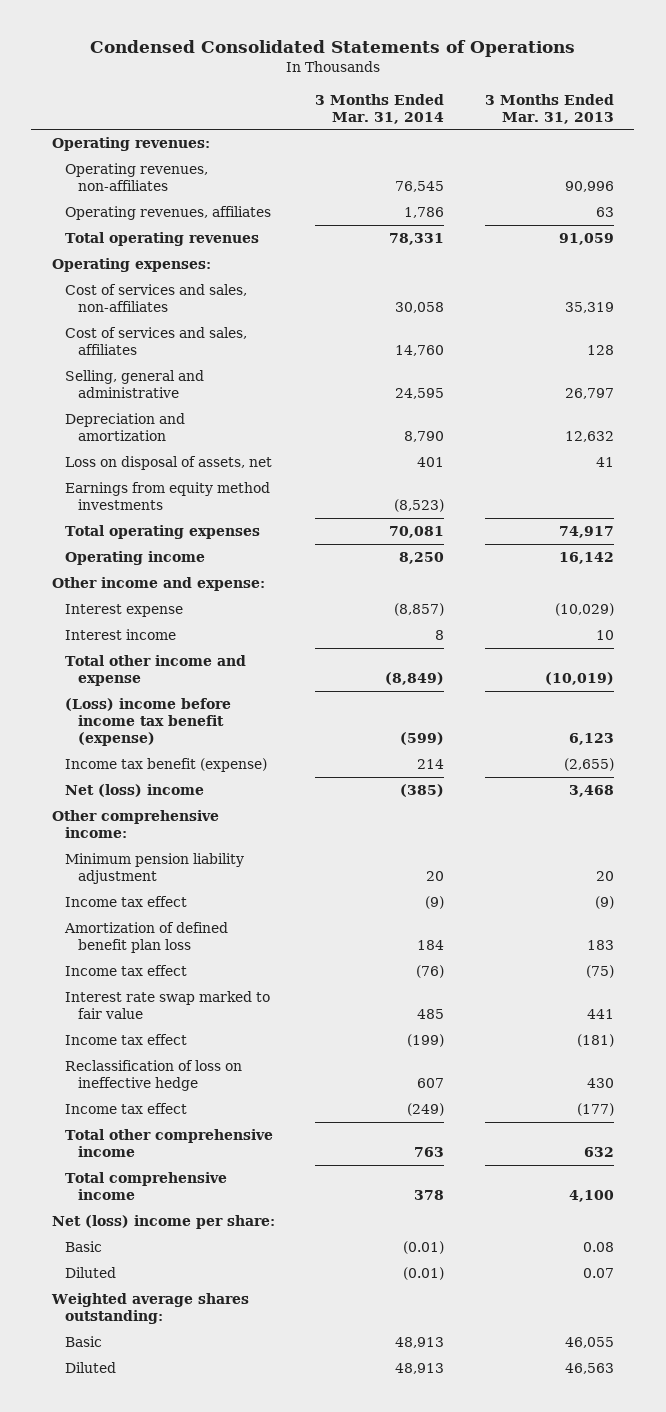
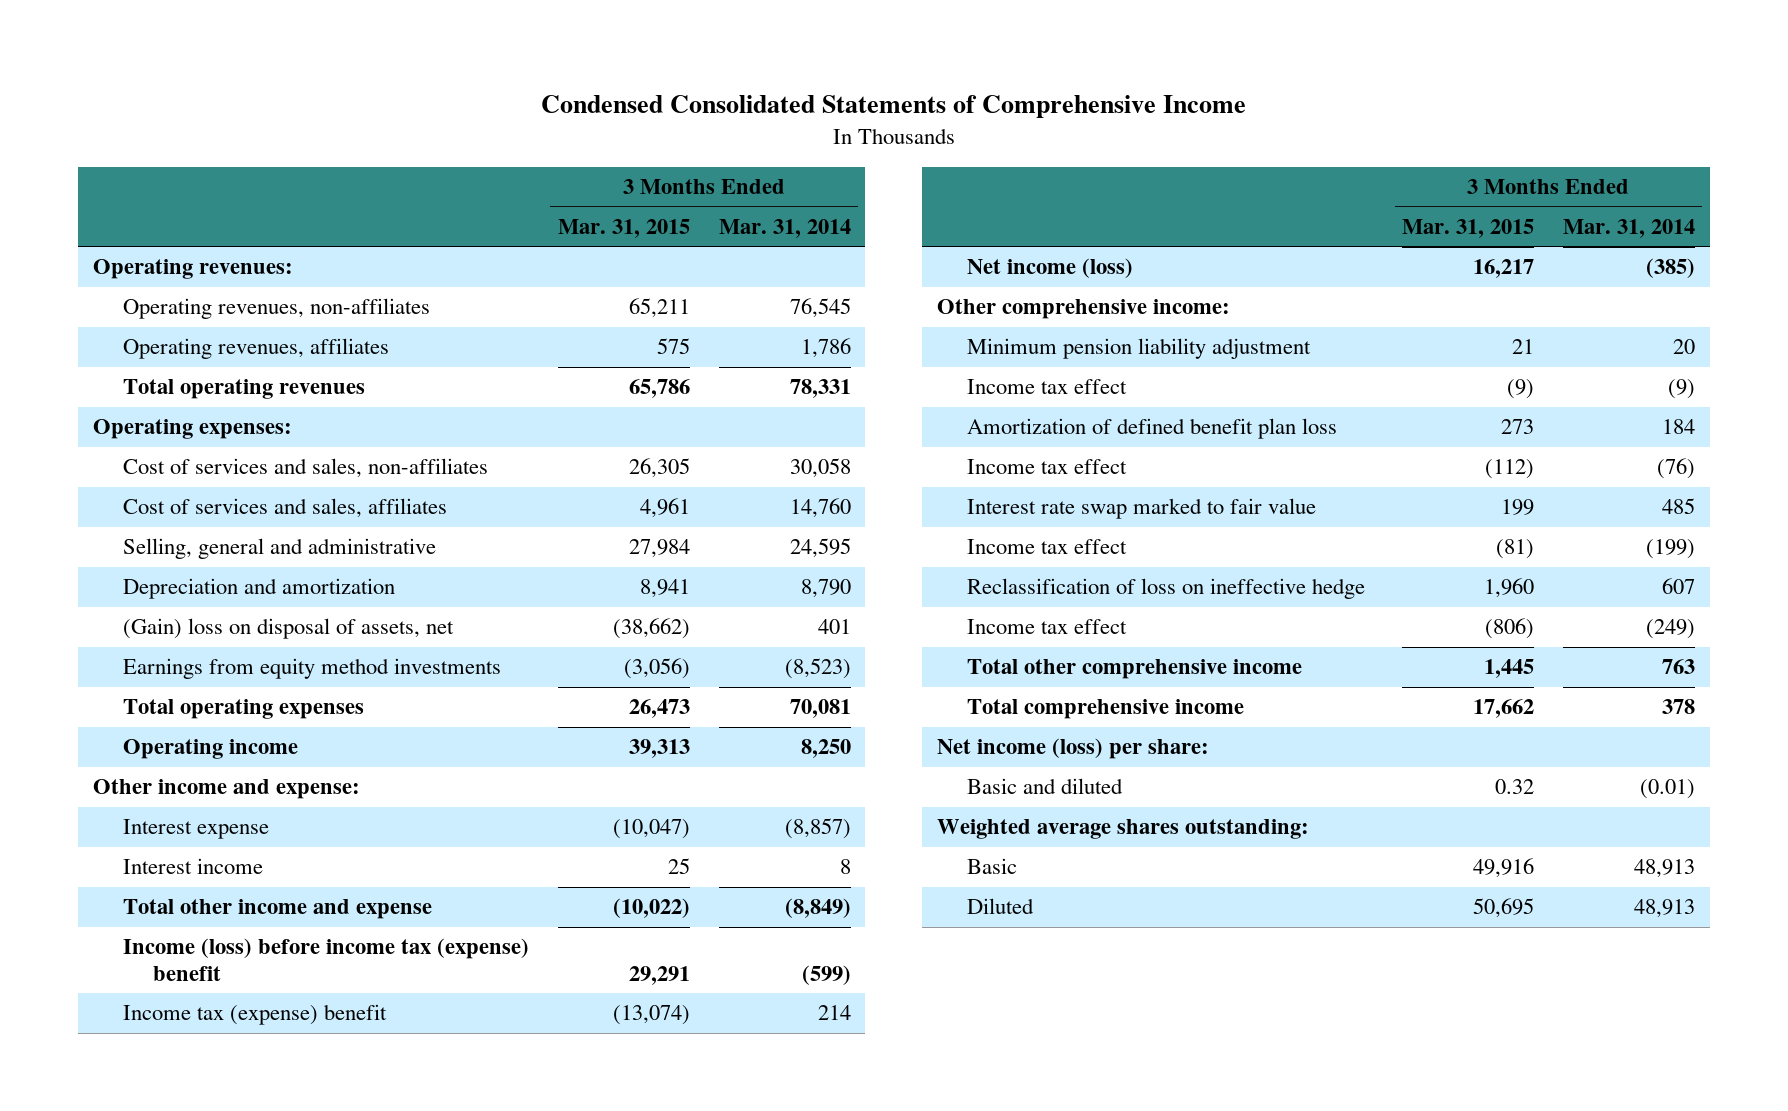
[89,40,575,58] Condensed Consolidated Statements of Operations -> [540,95,1246,119] Condensed Consolidated Statements of Comprehensive Income
[485,93,615,124] 3 Months Ended Mar. 31, 2013 -> none
none -> [557,218,690,238] Mar. 31, 2015
[64,456,272,471] Loss on disposal of assets, net -> [122,618,454,640] (Gain) loss on disposal of assets, net
[64,698,231,747] (Loss) income before income tax benefit (expense) -> [122,938,529,981] Income (loss) before income tax (expense) benefit
[64,758,267,773] Income tax benefit (expense) -> [122,1004,387,1026] Income tax (expense) benefit
[64,784,204,798] Net (loss) income -> [966,258,1133,279] Net income (loss)
[64,1241,102,1253] Basic -> none
[64,1267,116,1279] Diluted -> none
[51,1215,275,1230] Net (loss) income per share: -> [936,738,1209,760] Net income (loss) per share:
none -> [966,778,1123,795] Basic and diluted

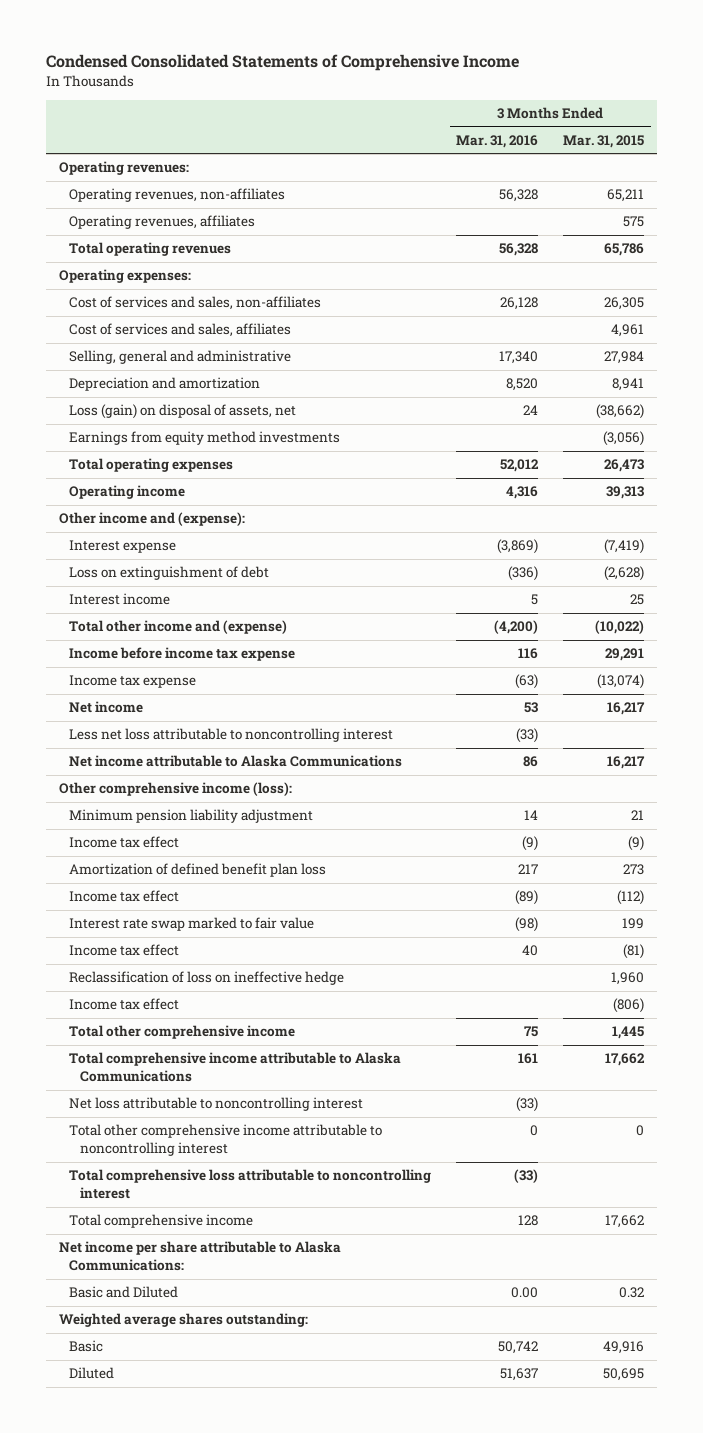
[718,218,851,238] Mar. 31, 2014 -> none
none -> [456,134,539,148] Mar. 31, 2016
[122,618,454,640] (Gain) loss on disposal of assets, net -> [69,404,297,420] Loss (gain) on disposal of assets, net
[92,779,360,800] Other income and expense: -> [58,512,245,527] Other income and (expense):
[612,819,690,840] (10,047) -> [604,539,645,555] (7,419)
none -> [69,566,270,581] Loss on extinguishment of debt
[122,899,432,920] Total other income and expense -> [69,620,288,635] Total other income and (expense)
[122,938,529,981] Income (loss) before income tax (expense) benefit -> [69,647,296,662] Income before income tax expense
[122,1004,387,1026] Income tax (expense) benefit -> [69,675,197,689] Income tax expense
none -> [69,701,144,714] Net income
none -> [69,728,394,743] Less net loss attributable to noncontrolling interest
[966,258,1133,279] Net income (loss) -> [69,755,403,768] Net income attributable to Alaska Communications
[936,299,1230,320] Other comprehensive income: -> [58,782,292,797] Other comprehensive income (loss):
none -> [69,1052,402,1083] Total comprehensive income attributable to Alaska Communications
none -> [69,1097,364,1112] Net loss attributable to noncontrolling interest
none -> [69,1124,383,1157] Total other comprehensive income attributable to noncontrolling interest
none -> [69,1169,432,1200] Total comprehensive loss attributable to noncontrolling interest
[936,738,1209,760] Net income (loss) per share: -> [58,1241,341,1272] Net income per share attributable to Alaska Communications:
[966,778,1123,795] Basic and diluted -> [69,1286,179,1299] Basic and Diluted

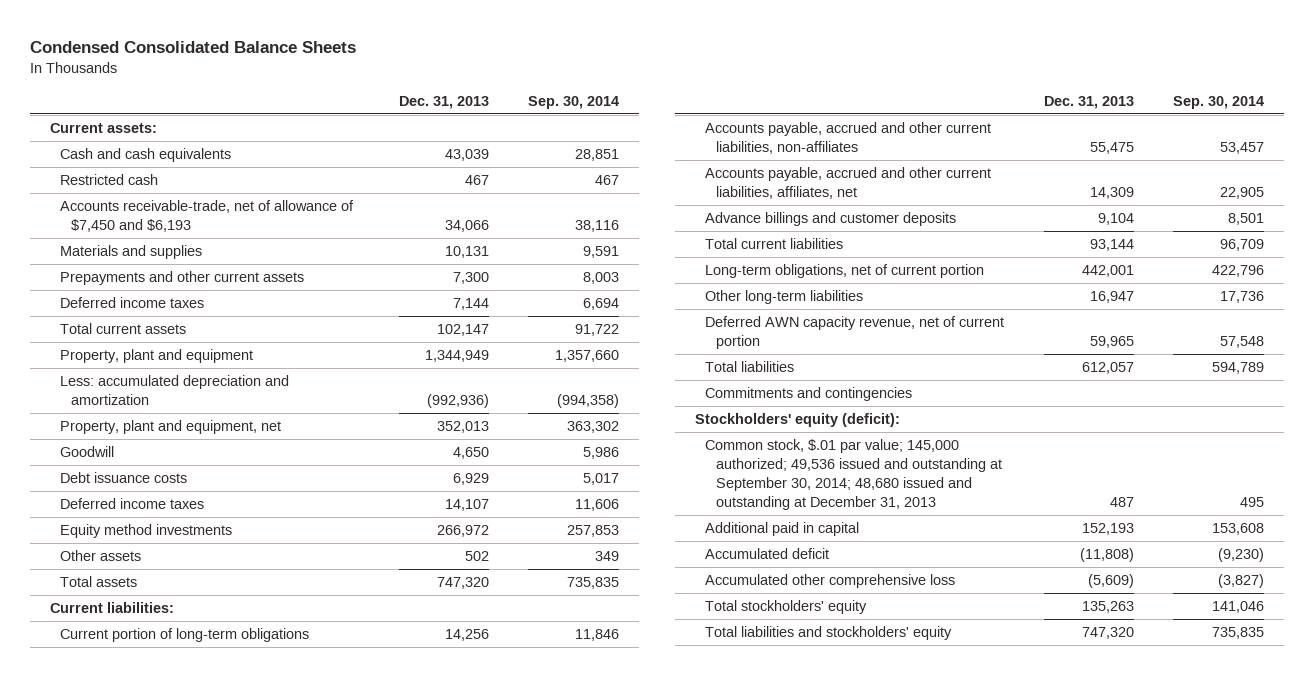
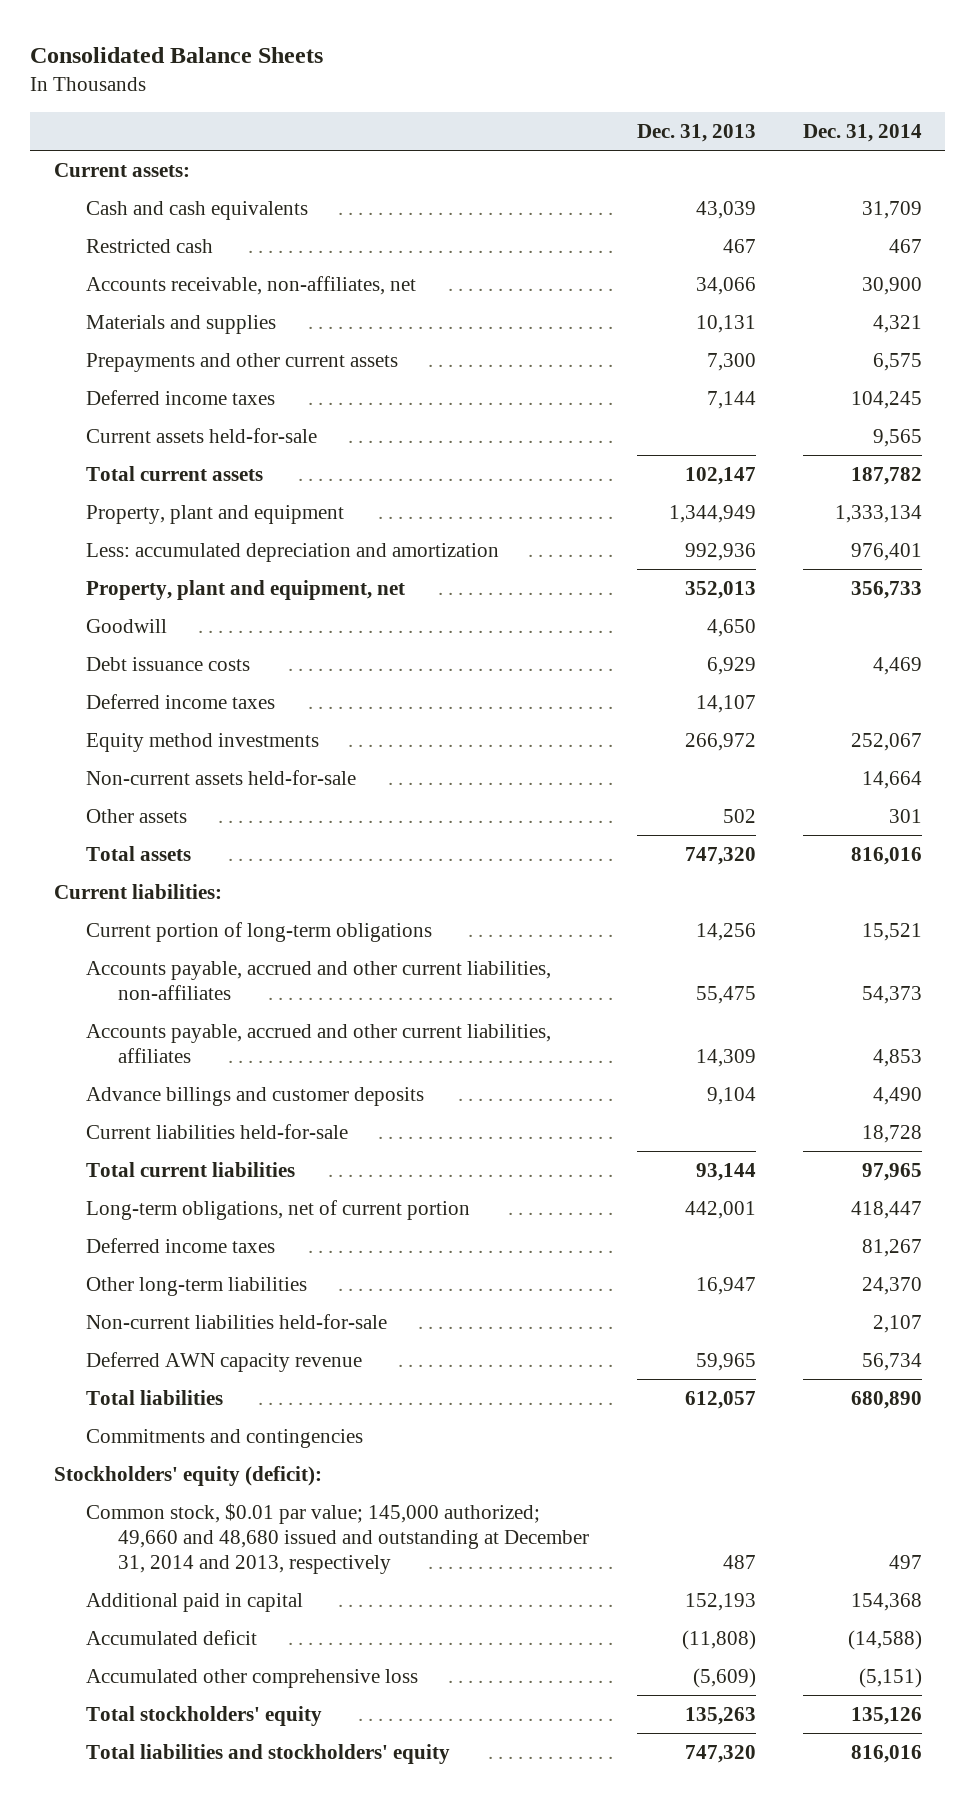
[30,41,357,54] Condensed Consolidated Balance Sheets -> [30,46,324,63] Consolidated Balance Sheets
[528,95,620,109] Sep. 30, 2014 -> none
none -> [802,124,922,143] Dec. 31, 2014
[60,200,355,233] Accounts receivable-trade, net of allowance of $7,450 and $6,193 -> [86,275,417,295] Accounts receivable, non-affiliates, net
none -> [86,427,318,443] Current assets held-for-sale
[426,394,489,409] (992,936) -> [684,542,756,561] 992,936
none -> [86,769,357,785] Non-current assets held-for-sale
[705,167,992,200] Accounts payable, accrued and other current liabilities, affiliates, net -> [86,1023,552,1063] Accounts payable, accrued and other current liabilities, affiliates
none -> [86,1123,349,1139] Current liabilities held-for-sale
none -> [86,1237,276,1253] Deferred income taxes
none -> [86,1313,388,1329] Non-current liabilities held-for-sale
[705,316,1005,350] Deferred AWN capacity revenue, net of current portion -> [86,1351,363,1372] Deferred AWN capacity revenue
[705,439,1002,511] Common stock, $.01 par value; 145,000 authorized; 49,536 issued and outstanding at September 30, 2014; 48,680 issued and outstanding at December 31, 2013 -> [86,1502,590,1574] Common stock, $0.01 par value; 145,000 authorized; 49,660 and 48,680 issued and outstanding at December 31, 2014 and 2013, respectively

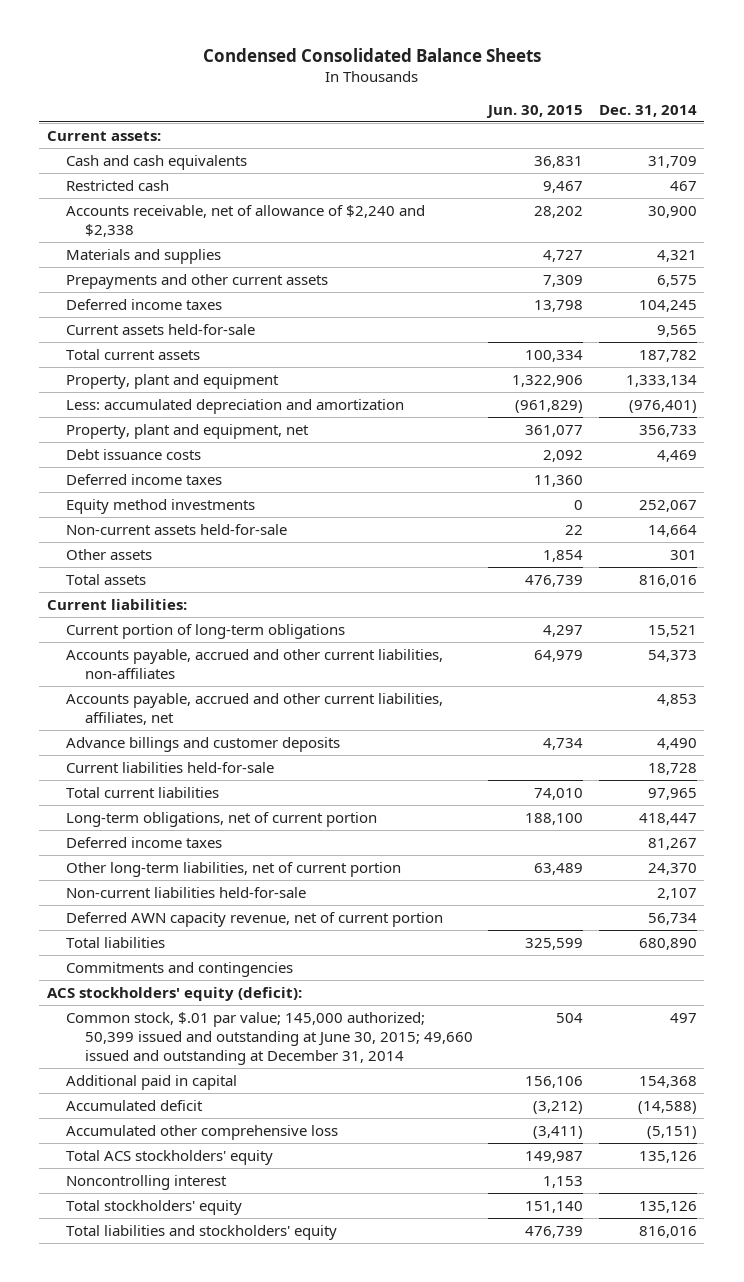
[30,46,324,63] Consolidated Balance Sheets -> [202,48,541,63] Condensed Consolidated Balance Sheets
[636,124,756,143] Dec. 31, 2013 -> none
none -> [486,104,584,118] Jun. 30, 2015
[86,275,417,295] Accounts receivable, non-affiliates, net -> [65,204,425,237] Accounts receivable, net of allowance of $2,240 and $2,338
[850,542,922,561] 976,401 -> [628,399,697,413] (976,401)
[86,618,168,633] Goodwill -> none
[86,1023,552,1063] Accounts payable, accrued and other current liabilities, affiliates -> [65,692,443,725] Accounts payable, accrued and other current liabilities, affiliates, net
[86,1276,308,1296] Other long-term liabilities -> [65,861,401,877] Other long-term liabilities, net of current portion
[86,1351,363,1372] Deferred AWN capacity revenue -> [65,911,443,927] Deferred AWN capacity revenue, net of current portion
[53,1465,322,1486] Stockholders' equity (deficit): -> [46,986,302,1001] ACS stockholders' equity (deficit):
[86,1502,590,1574] Common stock, $0.01 par value; 145,000 authorized; 49,660 and 48,680 issued and outstanding at December 31, 2014 and 2013, respectively -> [65,1011,473,1066] Common stock, $.01 par value; 145,000 authorized; 50,399 issued and outstanding at June 30, 2015; 49,660 issued and outstanding at December 31, 2014
none -> [65,1149,273,1165] Total ACS stockholders' equity
none -> [65,1174,227,1190] Noncontrolling interest

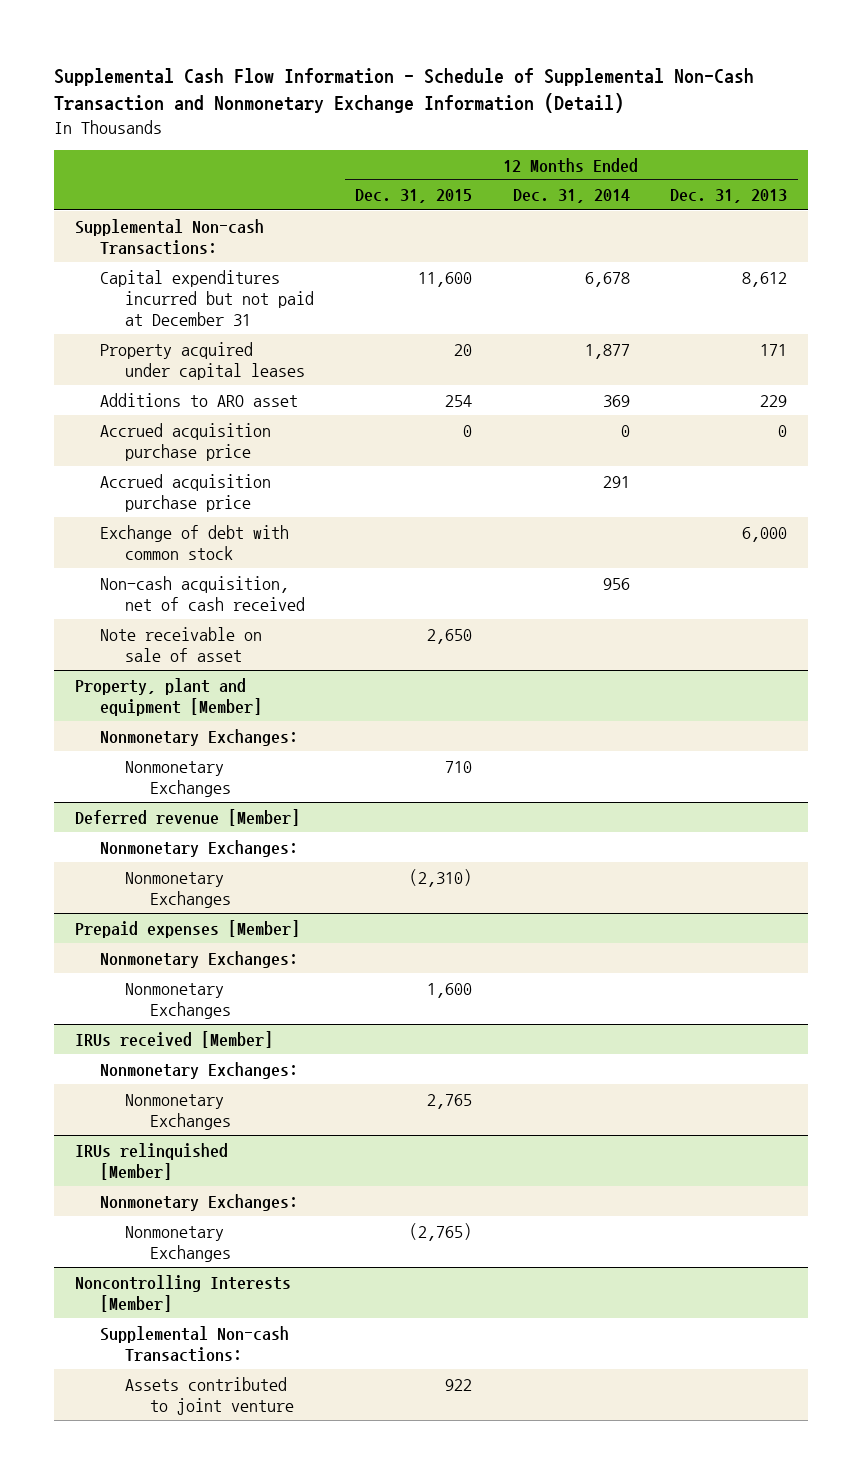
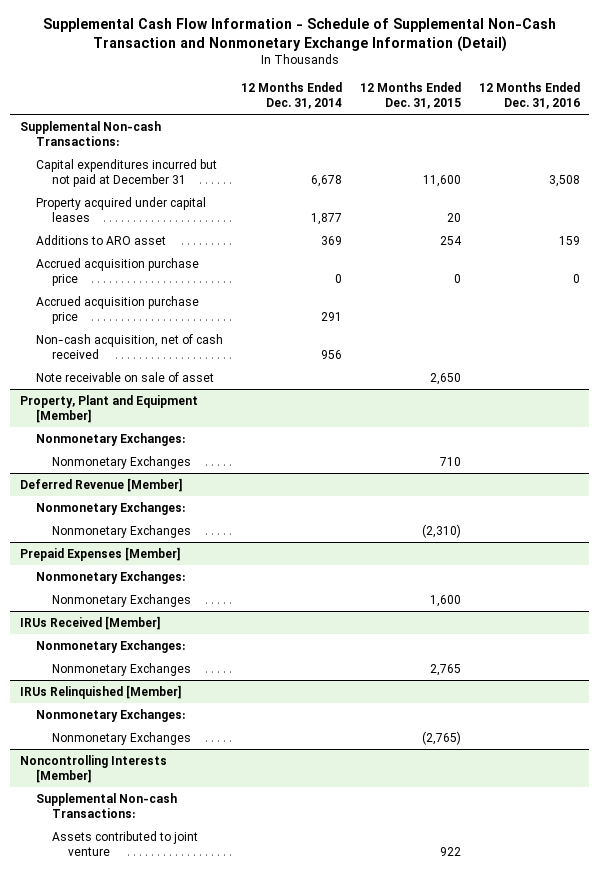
[670,189,788,204] Dec. 31, 2013 -> none
none -> [479,81,581,109] 12 Months Ended Dec. 31, 2016
[99,524,289,560] Exchange of debt with common stock -> none
[74,677,262,716] Property, plant and equipment [Member] -> [19,394,198,423] Property, Plant and Equipment [Member]
[74,808,300,826] Deferred revenue [Member] -> [19,477,183,492] Deferred Revenue [Member]
[74,919,300,938] Prepaid expenses [Member] -> [19,546,181,561] Prepaid Expenses [Member]
[74,1030,273,1048] IRUs received [Member] -> [19,615,161,630] IRUs Received [Member]
[74,1142,228,1180] IRUs relinquished [Member] -> [19,684,182,699] IRUs Relinquished [Member]

